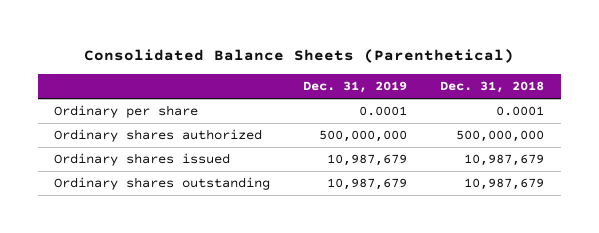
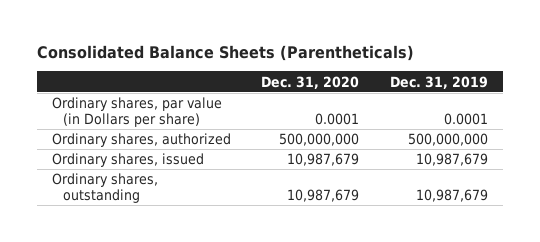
[84,48,515,63] Consolidated Balance Sheets (Parenthetical) -> [37,45,415,62] Consolidated Balance Sheets (Parentheticals)
[440,81,545,94] Dec. 31, 2018 -> none
none -> [261,75,360,89] Dec. 31, 2020
[54,105,199,119] Ordinary per share -> [52,97,223,127] Ordinary shares, par value (in Dollars per share)
[54,129,263,143] Ordinary shares authorized -> [52,133,232,148] Ordinary shares, authorized
[54,153,231,167] Ordinary shares issued -> [52,153,205,168] Ordinary shares, issued
[54,177,271,191] Ordinary shares outstanding -> [52,173,159,203] Ordinary shares, outstanding

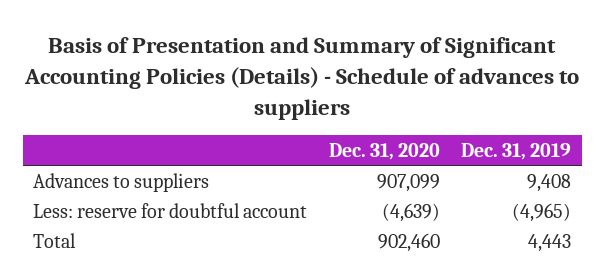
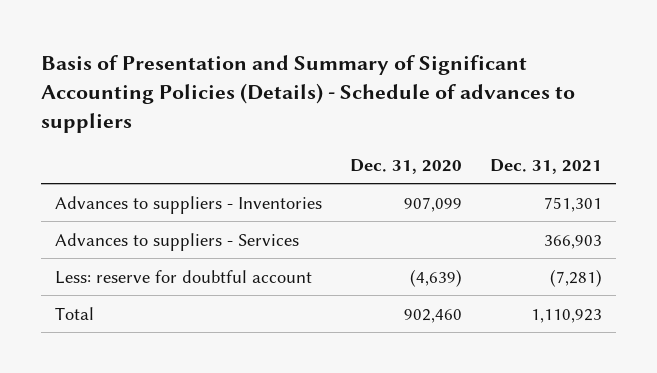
[461,142,572,160] Dec. 31, 2019 -> none
none -> [490,158,603,174] Dec. 31, 2021
[33,172,210,192] Advances to suppliers -> [54,195,322,214] Advances to suppliers - Inventories
none -> [54,232,299,251] Advances to suppliers - Services

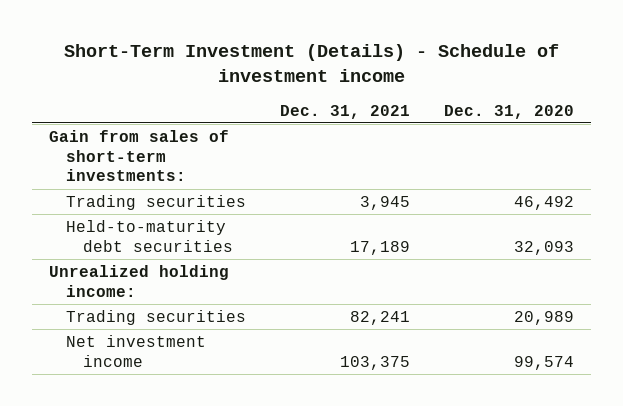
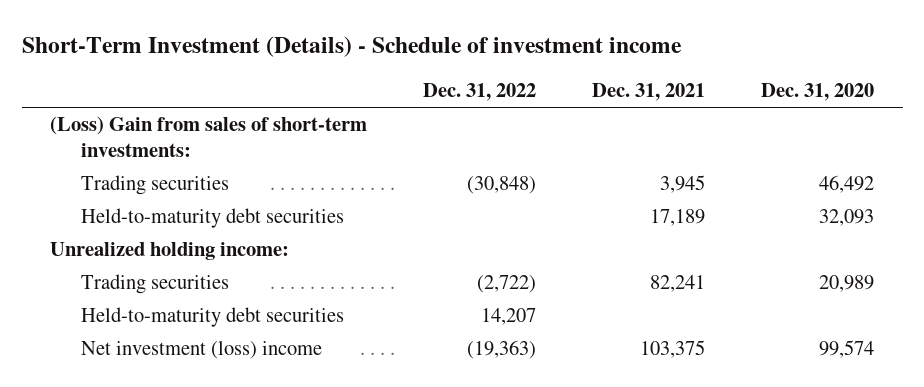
none -> [422,83,536,102] Dec. 31, 2022
[48,129,229,182] Gain from sales of short-term investments: -> [49,116,367,157] (Loss) Gain from sales of short-term investments:
none -> [81,307,345,328] Held-to-maturity debt securities
[66,334,207,367] Net investment income -> [81,341,323,360] Net investment (loss) income

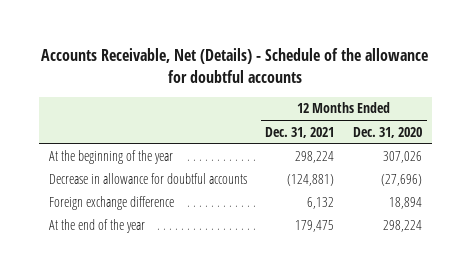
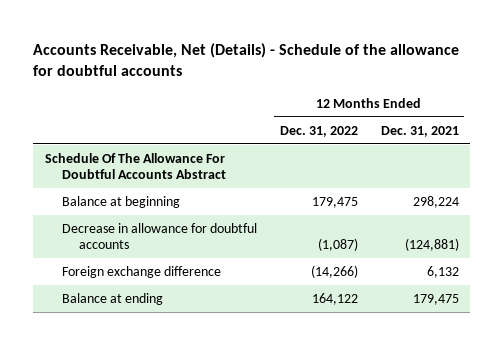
[353,126,423,138] Dec. 31, 2020 -> none
none -> [279,125,358,137] Dec. 31, 2022
none -> [44,152,226,180] Schedule Of The Allowance For Doubtful Accounts Abstract
[48,149,173,164] At the beginning of the year -> [61,195,180,208] Balance at beginning
[48,218,145,233] At the end of the year -> [61,292,163,305] Balance at ending

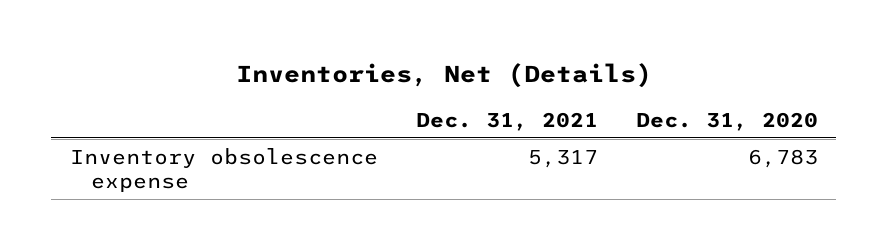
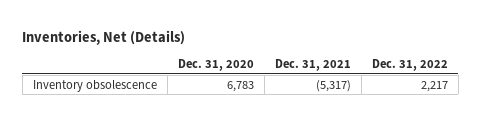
none -> [371,59,448,72] Dec. 31, 2022
[69,147,378,193] Inventory obsolescence expense -> [32,79,157,92] Inventory obsolescence
[527,149,598,168] 5,317 -> [315,79,351,92] (5,317)

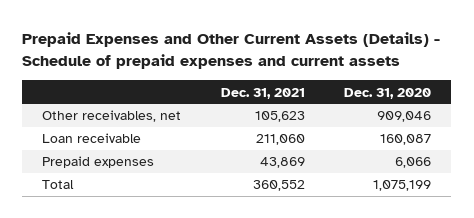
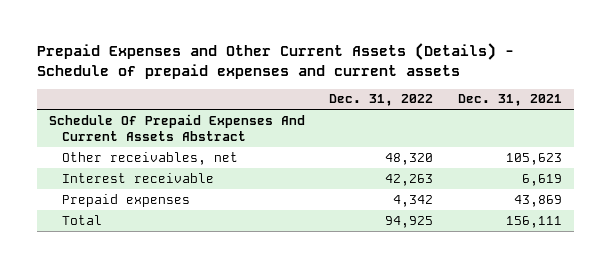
[344,87,432,99] Dec. 31, 2020 -> none
none -> [329,94,434,107] Dec. 31, 2022
none -> [48,113,305,142] Schedule Of Prepaid Expenses And Current Assets Abstract
[42,133,142,144] Loan receivable -> [61,172,214,183] Interest receivable
[255,134,305,146] 211,060 -> [521,173,562,186] 6,619
[252,180,305,192] 360,552 -> [505,215,562,228] 156,111

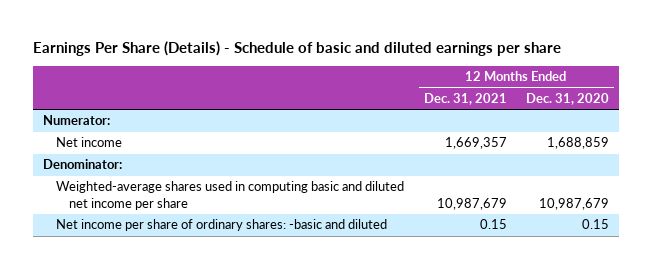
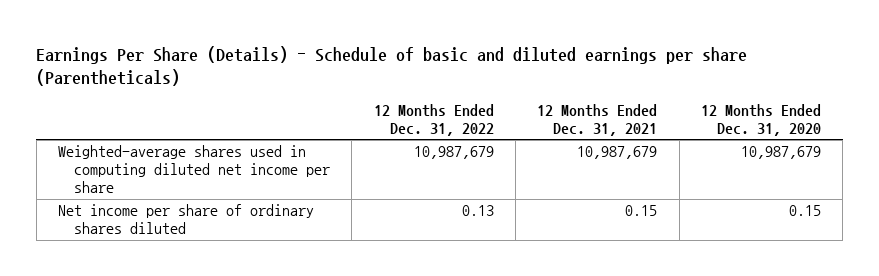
[33,41,562,57] Earnings Per Share (Details) - Schedule of basic and diluted earnings per share -> [36,45,748,87] Earnings Per Share (Details) - Schedule of basic and diluted earnings per share (Parentheticals)
none -> [373,104,494,136] 12 Months Ended Dec. 31, 2022
[43,115,111,126] Numerator: -> none
[56,137,123,148] Net income -> none
[43,159,123,170] Denominator: -> none
[56,181,405,210] Weighted-average shares used in computing basic and diluted net income per share -> [57,145,331,193] Weighted-average shares used in computing diluted net income per share
[56,219,388,232] Net income per share of ordinary shares: -basic and diluted -> [57,204,314,235] Net income per share of ordinary shares diluted

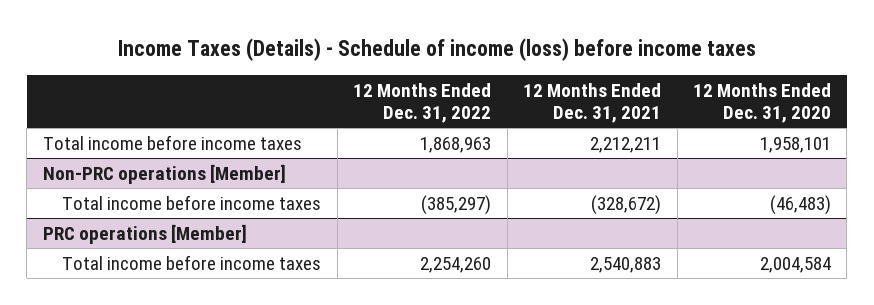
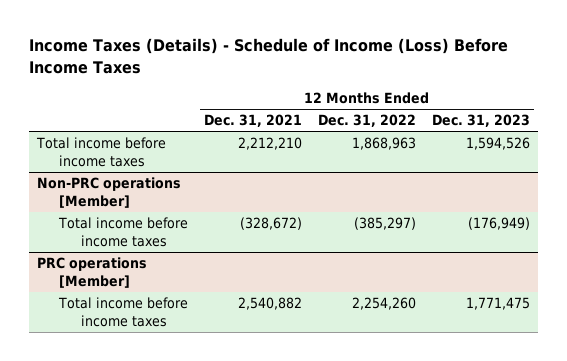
[117,38,756,62] Income Taxes (Details) - Schedule of income (loss) before income taxes -> [28,37,508,74] Income Taxes (Details) - Schedule of Income (Loss) Before Income Taxes
[693,82,832,123] 12 Months Ended Dec. 31, 2020 -> none
none -> [432,114,531,128] Dec. 31, 2023
[590,136,662,153] 2,212,211 -> [238,137,303,151] 2,212,210
[590,256,662,273] 2,540,883 -> [238,297,303,311] 2,540,882

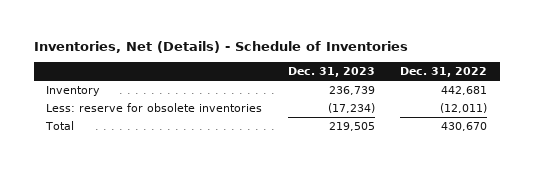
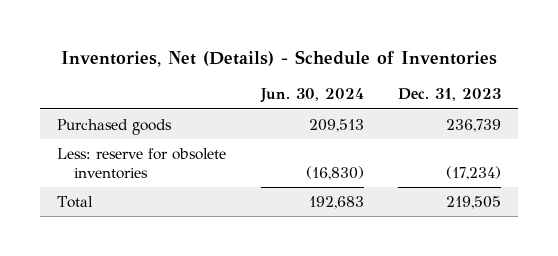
[399,67,487,78] Dec. 31, 2022 -> none
none -> [259,88,364,104] Jun. 30, 2024
[46,86,101,97] Inventory -> [57,118,173,135] Purchased goods

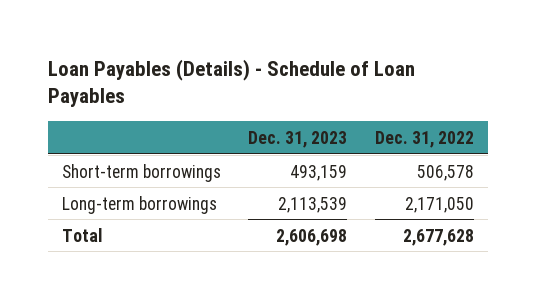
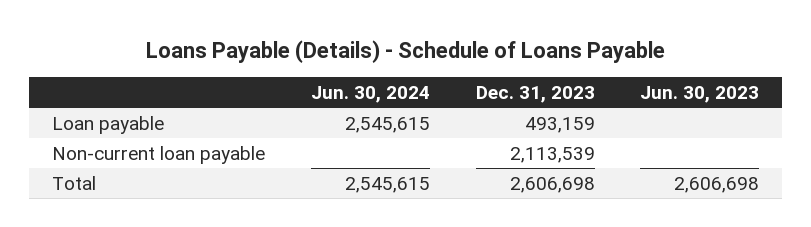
[48,58,416,108] Loan Payables (Details) - Schedule of Loan Payables -> [145,40,665,64] Loans Payable (Details) - Schedule of Loans Payable
[374,130,474,148] Dec. 31, 2022 -> none
none -> [310,86,430,104] Jun. 30, 2024
none -> [640,86,760,104] Jun. 30, 2023
[61,163,221,182] Short-term borrowings -> [51,115,164,134] Loan payable
[61,195,217,214] Long-term borrowings -> [51,145,265,164] Non-current loan payable

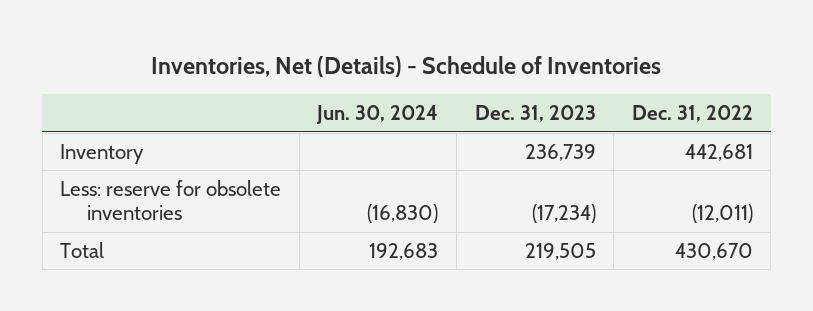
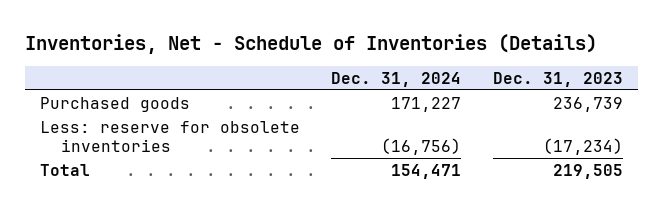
[151,55,662,77] Inventories, Net (Details) - Schedule of Inventories -> [24,33,597,54] Inventories, Net - Schedule of Inventories (Details)
[316,105,439,125] Jun. 30, 2024 -> none
[631,105,753,123] Dec. 31, 2022 -> none
none -> [331,71,462,87] Dec. 31, 2024
[60,143,145,164] Inventory -> [40,97,191,113] Purchased goods

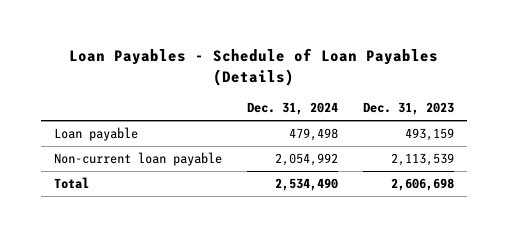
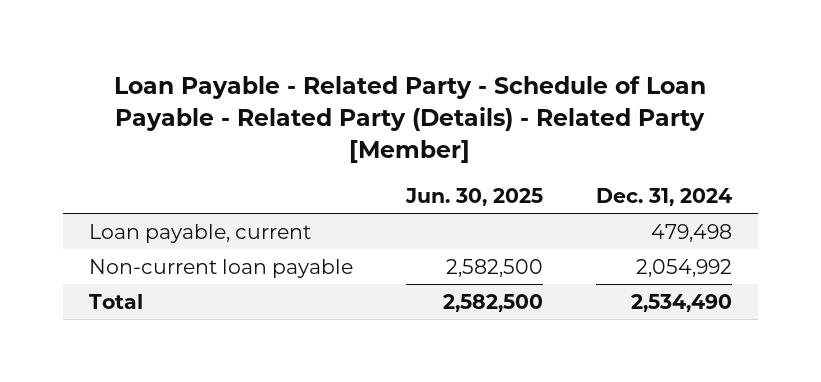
[69,48,439,86] Loan Payables - Schedule of Loan Payables (Details) -> [114,76,707,163] Loan Payable - Related Party - Schedule of Loan Payable - Related Party (Details) - Related Party [Member]
[363,101,455,115] Dec. 31, 2023 -> none
none -> [404,187,543,206] Jun. 30, 2025
[53,127,138,142] Loan payable -> [89,223,312,243] Loan payable, current

